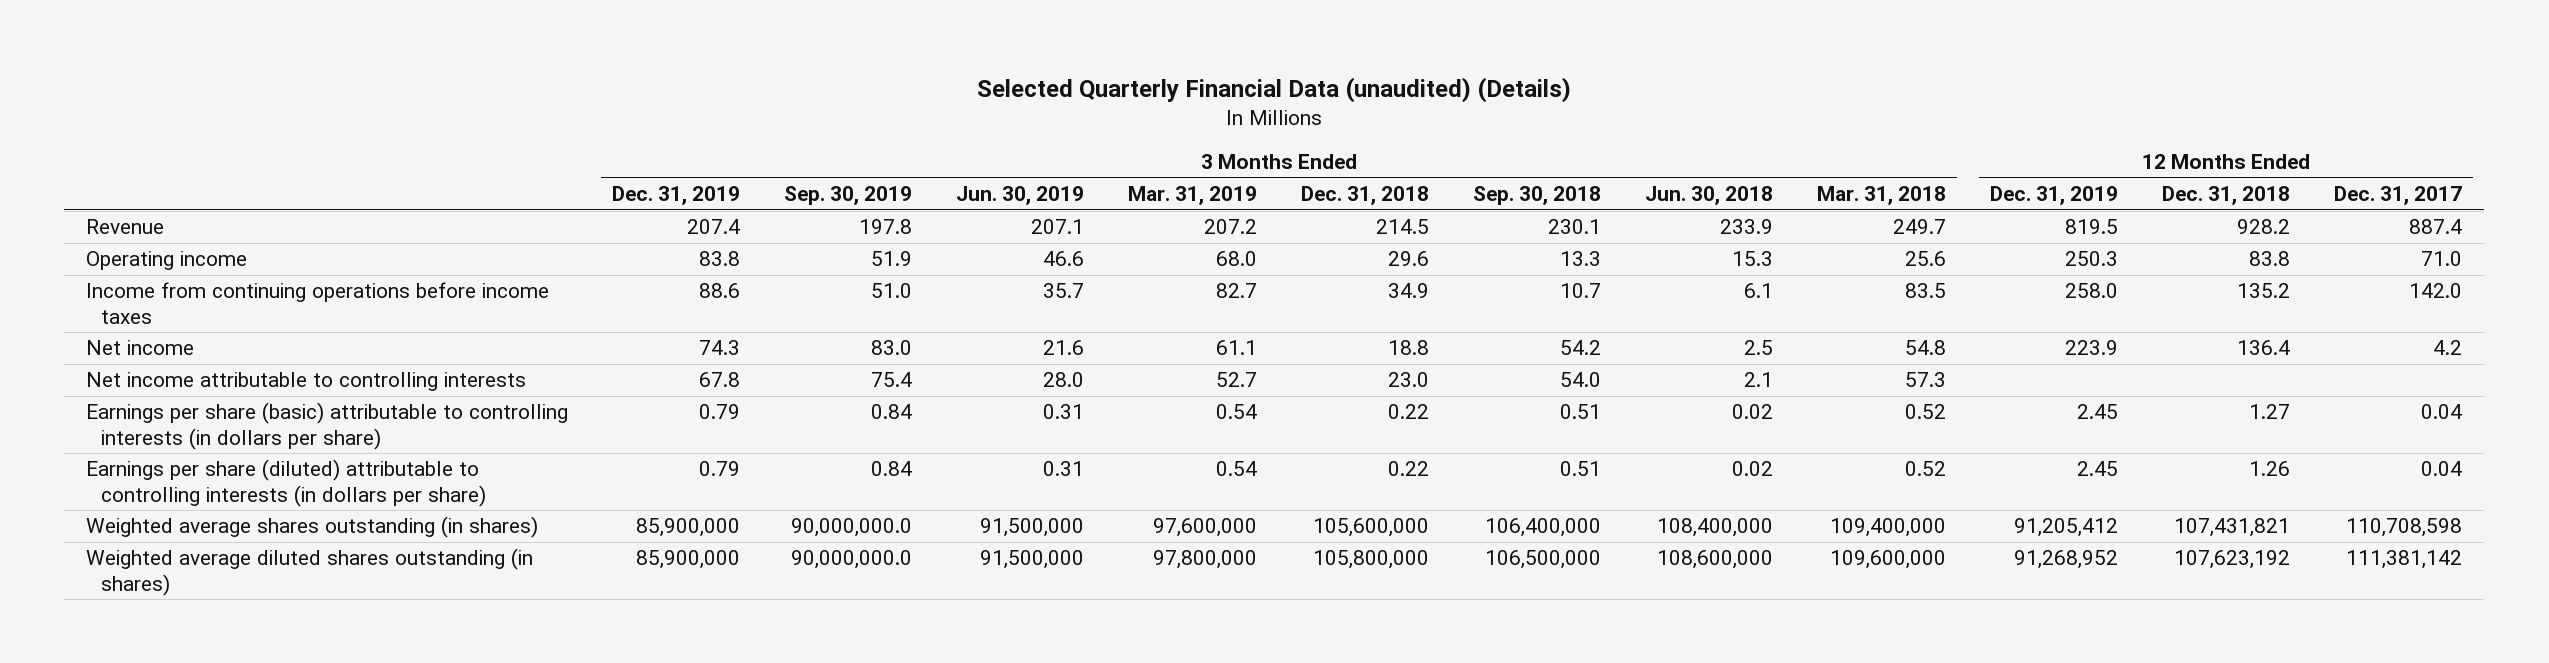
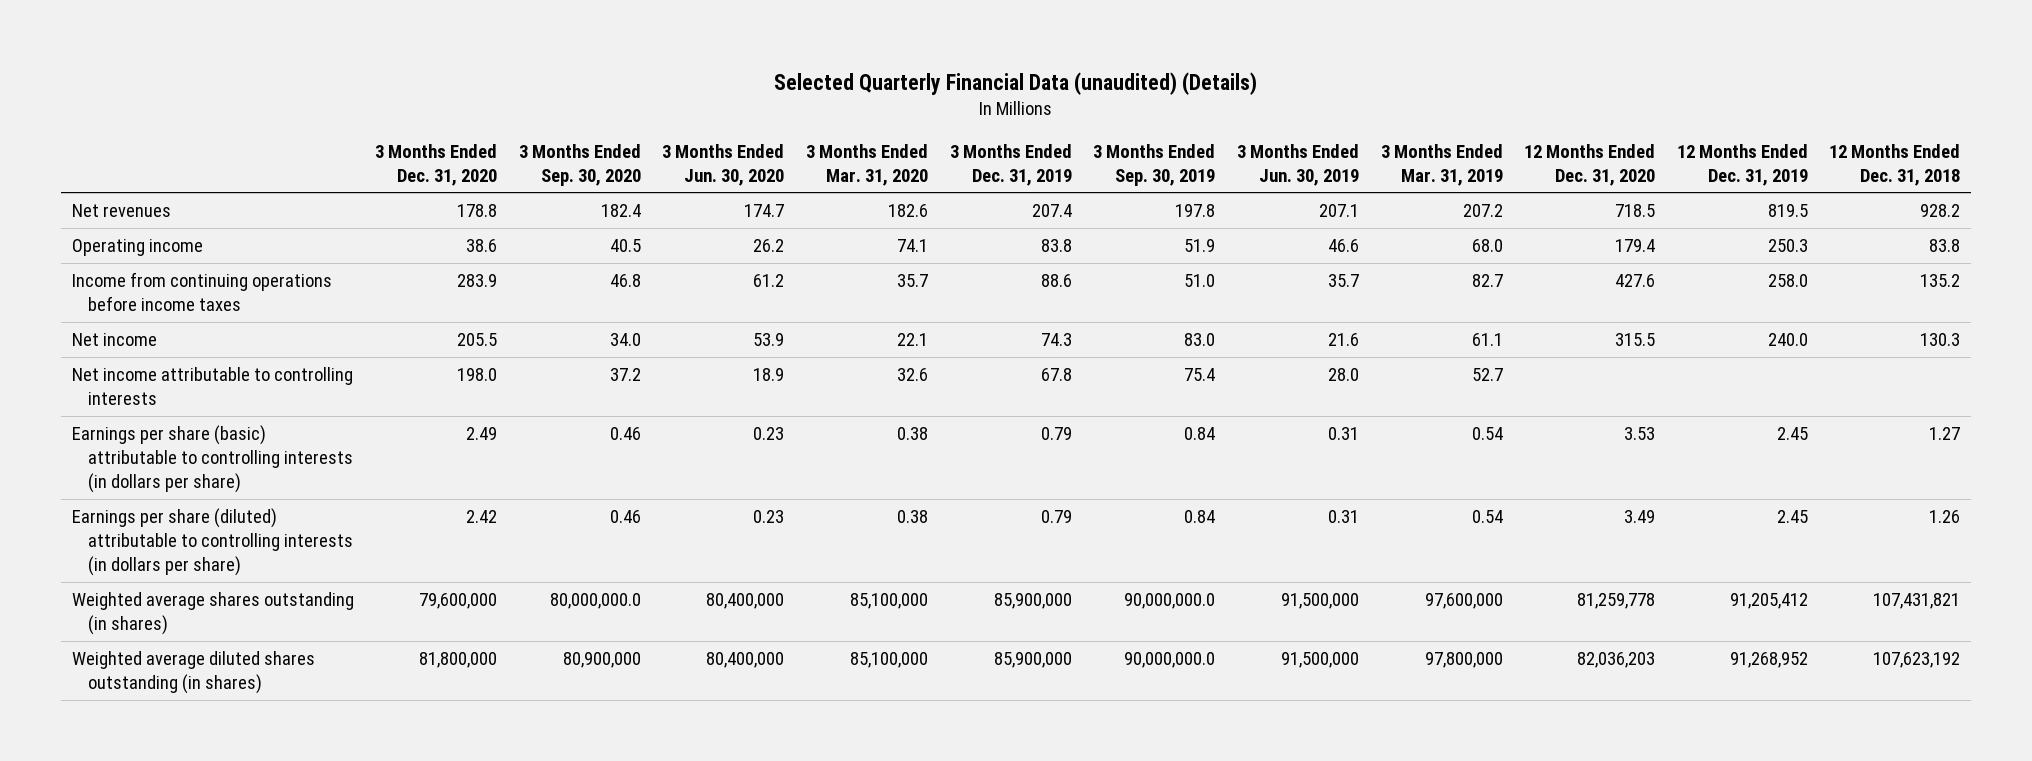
[1301,186,1430,206] Dec. 31, 2018 -> none
[1473,186,1602,206] Sep. 30, 2018 -> none
[1645,186,1774,206] Jun. 30, 2018 -> none
[1817,186,1947,206] Mar. 31, 2018 -> none
[2334,186,2463,206] Dec. 31, 2017 -> none
none -> [375,143,498,186] 3 Months Ended Dec. 31, 2020
none -> [518,143,641,186] 3 Months Ended Sep. 30, 2020
none -> [662,143,785,186] 3 Months Ended Jun. 30, 2020
none -> [806,143,929,186] 3 Months Ended Mar. 31, 2020
none -> [1524,143,1656,186] 12 Months Ended Dec. 31, 2020
[86,219,165,235] Revenue -> [71,204,171,218] Net revenues
[2065,340,2119,356] 223.9 -> [1767,333,1808,347] 240.0
[2237,340,2291,356] 136.4 -> [1920,333,1961,347] 130.3

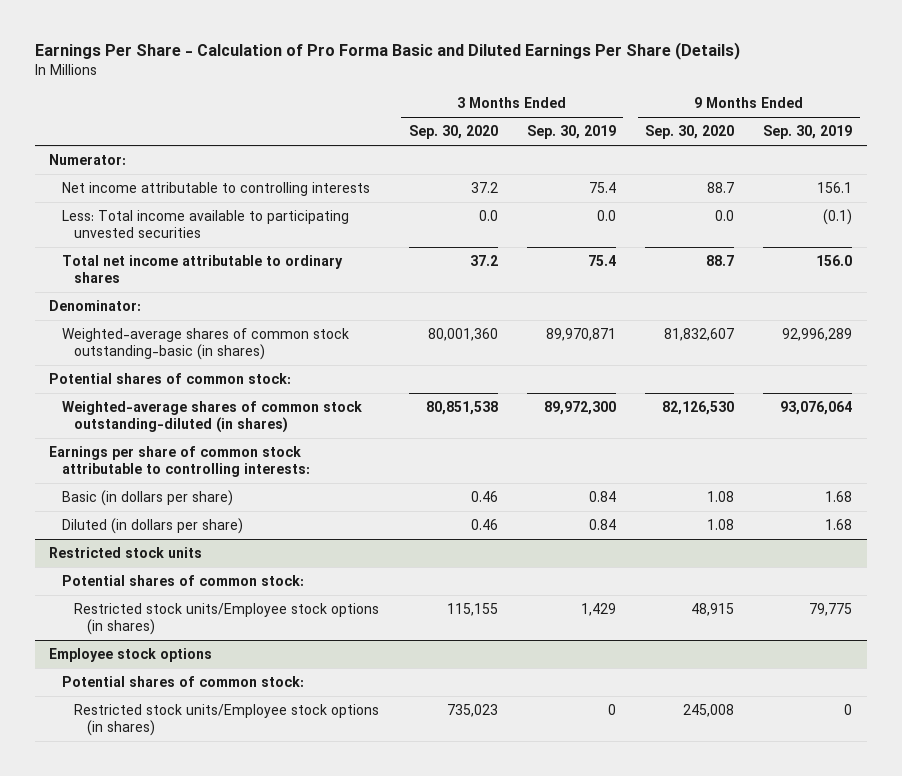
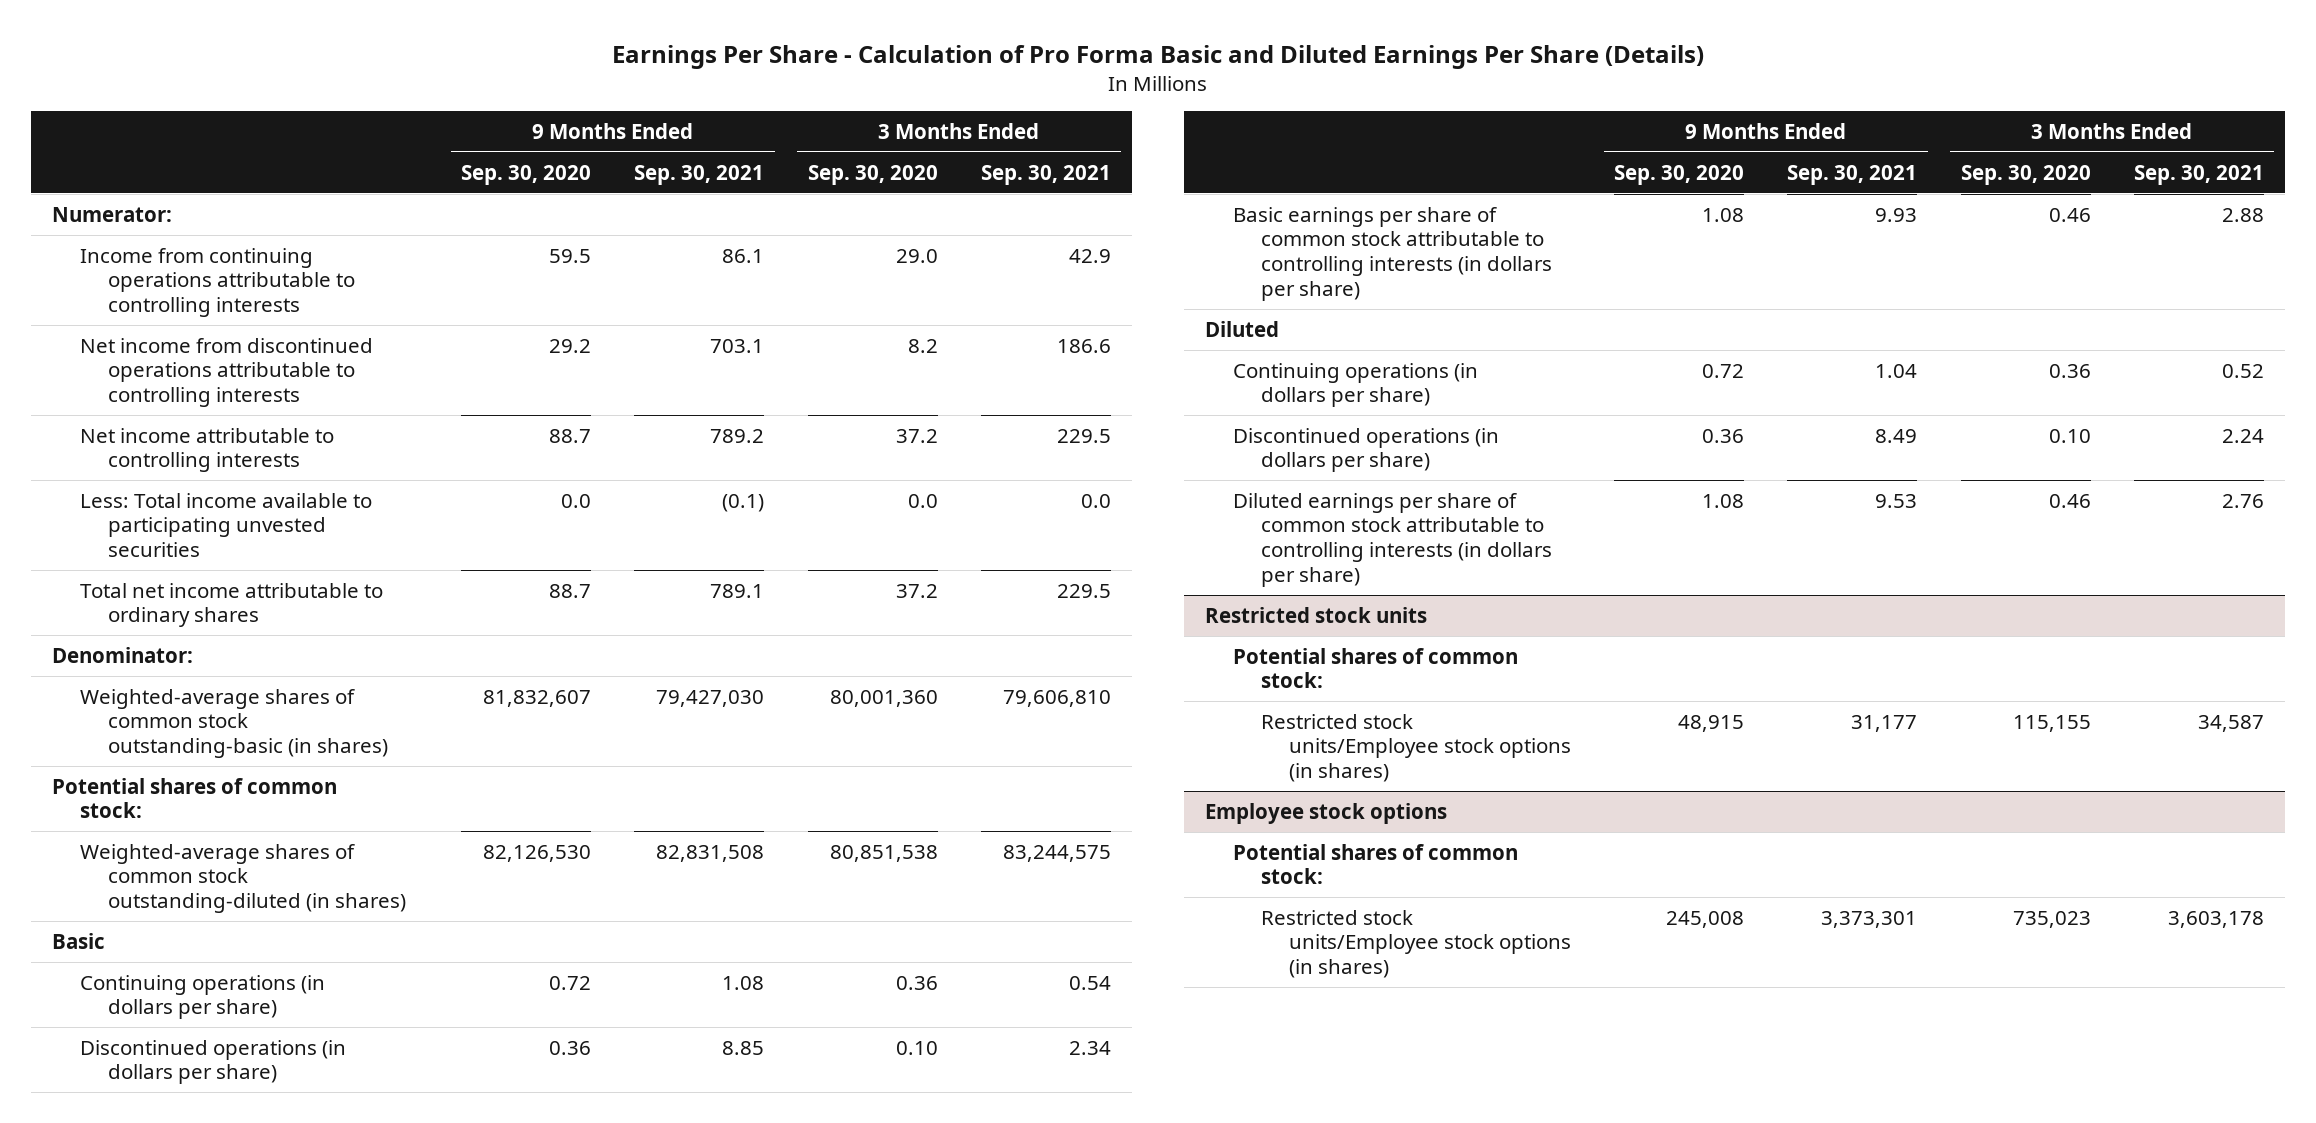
[526,125,616,140] Sep. 30, 2019 -> none
[763,125,853,140] Sep. 30, 2019 -> none
none -> [634,164,765,185] Sep. 30, 2021
none -> [980,164,1111,185] Sep. 30, 2021
none -> [80,247,356,318] Income from continuing operations attributable to controlling interests
none -> [80,337,374,408] Net income from discontinued operations attributable to controlling interests
[49,445,310,478] Earnings per share of common stock attributable to controlling interests: -> none
none -> [52,932,106,949] Basic
none -> [80,974,326,1020] Continuing operations (in dollars per share)
none -> [80,1039,347,1085] Discontinued operations (in dollars per share)
[61,489,233,506] Basic (in dollars per share) -> [1233,206,1553,301] Basic earnings per share of common stock attributable to controlling interests (in dollars per share)
none -> [1205,320,1280,337] Diluted
none -> [1233,362,1479,408] Continuing operations (in dollars per share)
none -> [1233,427,1500,473] Discontinued operations (in dollars per share)
[61,517,243,534] Diluted (in dollars per share) -> [1233,492,1553,587] Diluted earnings per share of common stock attributable to controlling interests (in dollars per share)

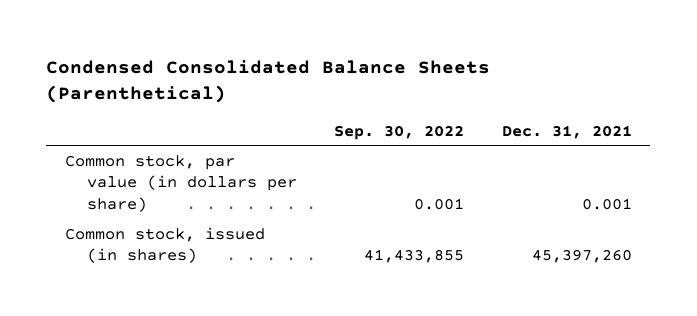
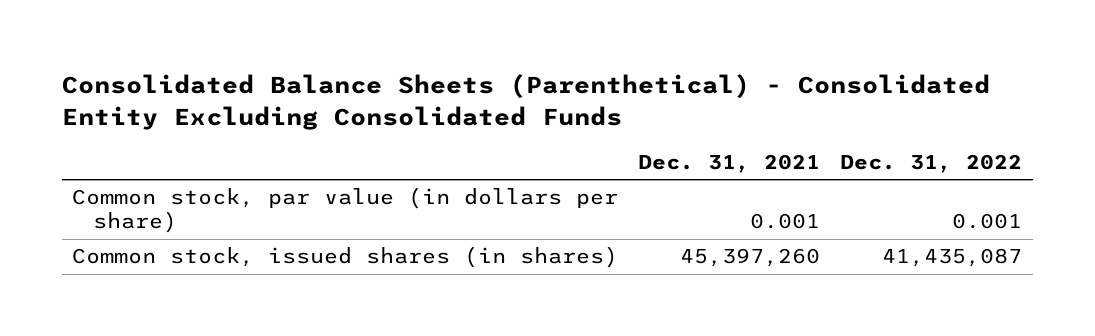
[46,59,491,104] Condensed Consolidated Balance Sheets (Parenthetical) -> [62,74,991,130] Consolidated Balance Sheets (Parenthetical) - Consolidated Entity Excluding Consolidated Funds
[334,124,465,140] Sep. 30, 2022 -> none
none -> [840,154,1023,174] Dec. 31, 2022
[65,226,266,264] Common stock, issued (in shares) -> [72,246,619,269] Common stock, issued shares (in shares)

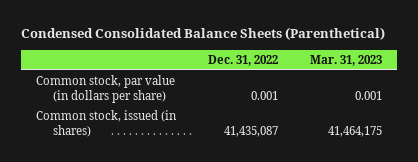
[62,74,991,130] Consolidated Balance Sheets (Parenthetical) - Consolidated Entity Excluding Consolidated Funds -> [20,27,385,41] Condensed Consolidated Balance Sheets (Parenthetical)
[638,154,821,174] Dec. 31, 2021 -> none
none -> [309,54,382,66] Mar. 31, 2023
[72,246,619,269] Common stock, issued shares (in shares) -> [36,110,178,138] Common stock, issued (in shares)

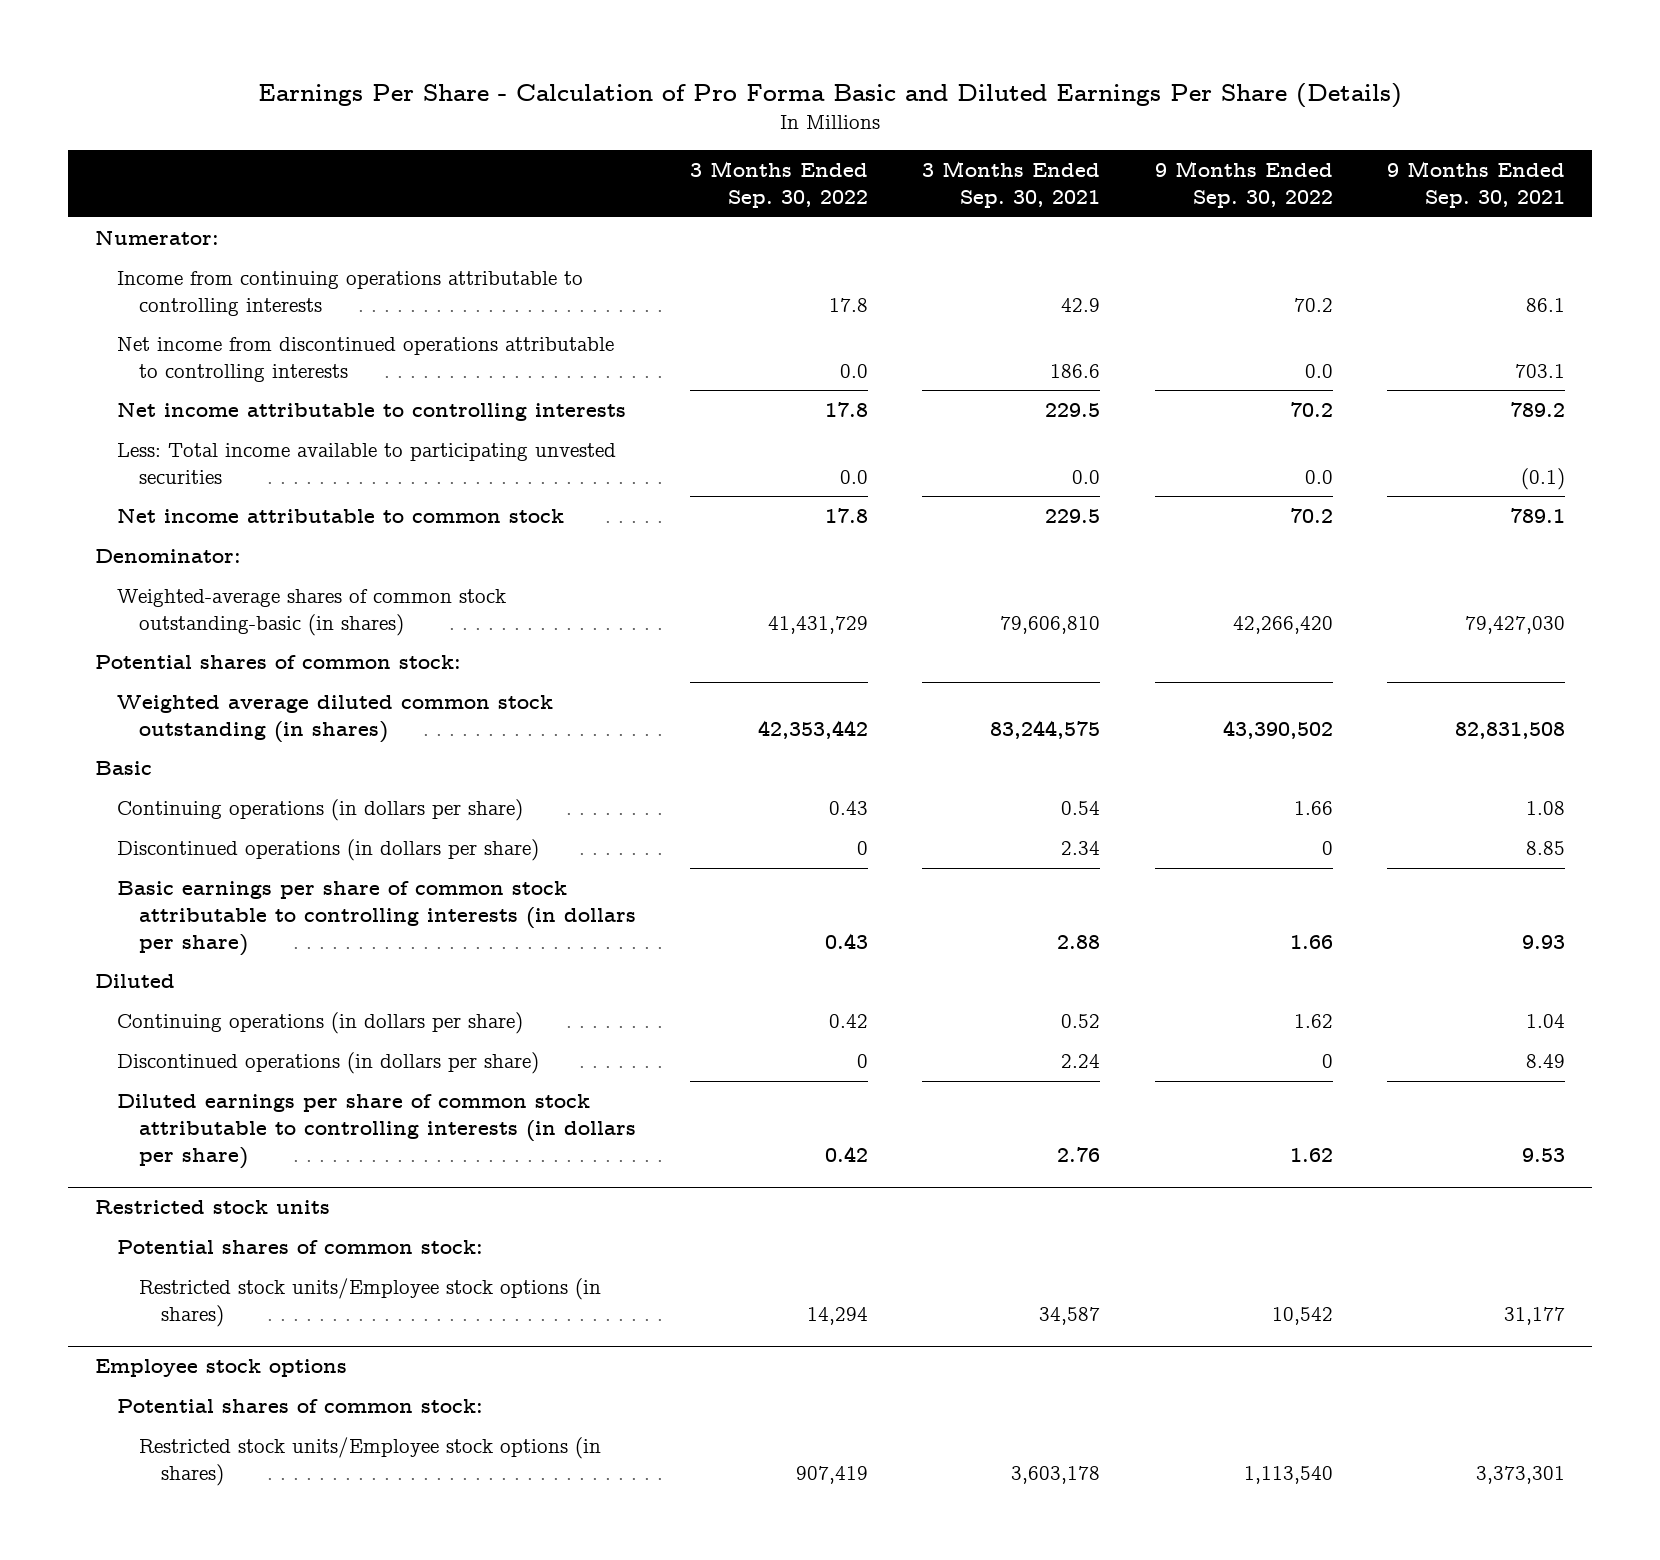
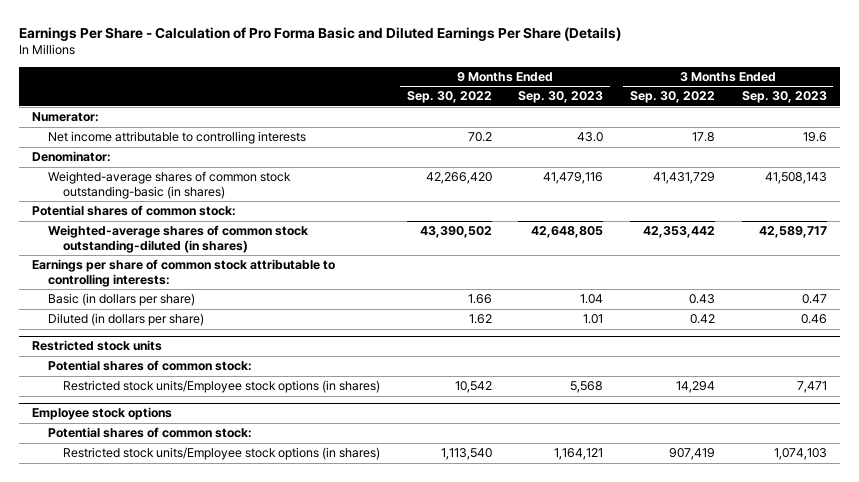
[922,161,1101,209] 3 Months Ended Sep. 30, 2021 -> none
[1386,161,1565,209] 9 Months Ended Sep. 30, 2021 -> none
none -> [518,91,604,104] Sep. 30, 2023
none -> [741,91,827,104] Sep. 30, 2023
[117,271,584,316] Income from continuing operations attributable to controlling interests -> none
[117,337,615,382] Net income from discontinued operations attributable to controlling interests -> none
[117,443,617,484] Less: Total income available to participating unvested securities -> none
[117,508,565,524] Net income attributable to common stock -> none
[95,761,153,776] Basic -> none
[117,799,524,822] Continuing operations (in dollars per share) -> none
[117,839,540,862] Discontinued operations (in dollars per share) -> none
[95,974,176,989] Diluted -> none
[117,1012,524,1035] Continuing operations (in dollars per share) -> none
[117,1052,540,1075] Discontinued operations (in dollars per share) -> none
[117,695,554,743] Weighted average diluted common stock outstanding (in shares) -> [47,225,308,253] Weighted-average shares of common stock outstanding-diluted (in shares)
none -> [31,259,335,287] Earnings per share of common stock attributable to controlling interests:
[117,881,637,956] Basic earnings per share of common stock attributable to controlling interests (in dollars per share) -> [47,293,195,307] Basic (in dollars per share)
[117,1094,637,1169] Diluted earnings per share of common stock attributable to controlling interests (in dollars per share) -> [47,313,204,327] Diluted (in dollars per share)

